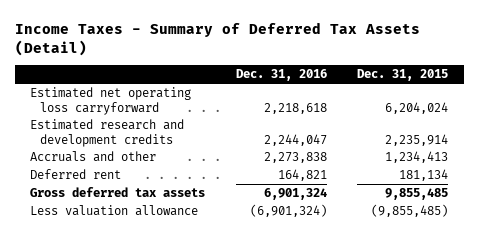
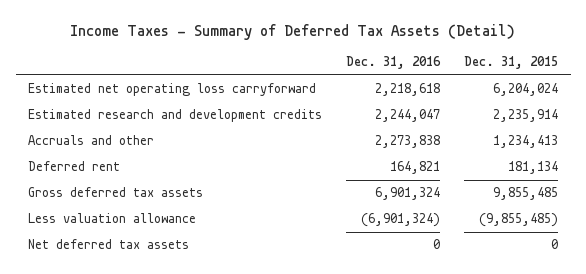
none -> [27,239,189,250] Net deferred tax assets

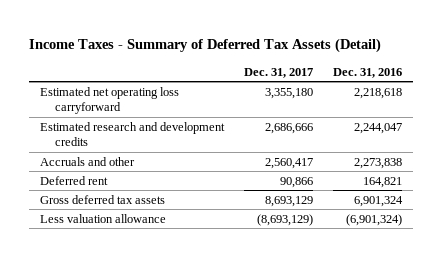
[464,56,559,70] Dec. 31, 2015 -> none
none -> [243,67,313,78] Dec. 31, 2017
[27,239,189,250] Net deferred tax assets -> none

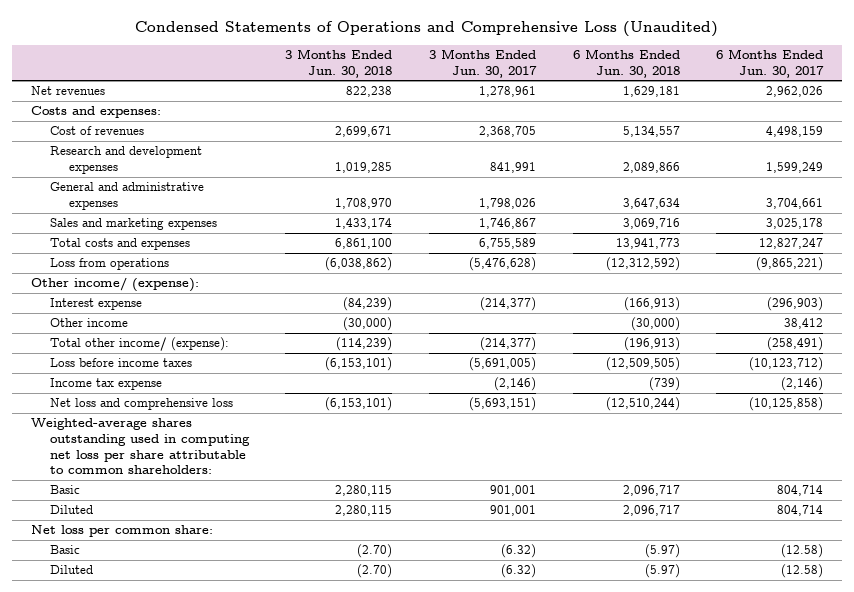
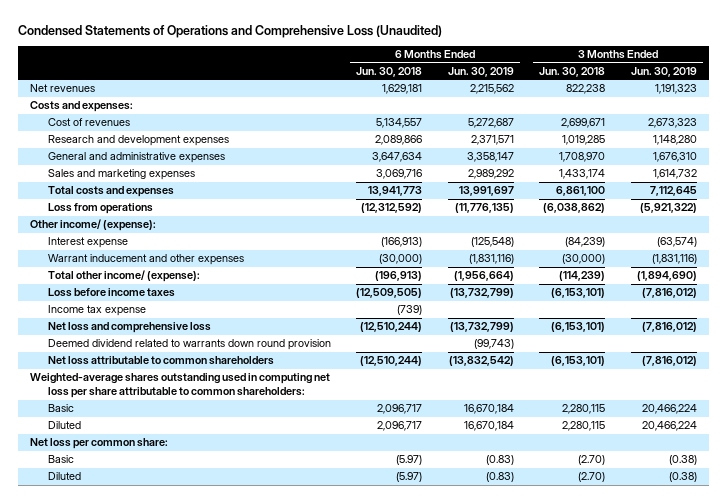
[428,48,537,78] 3 Months Ended Jun. 30, 2017 -> none
[716,48,825,78] 6 Months Ended Jun. 30, 2017 -> none
none -> [447,67,514,78] Jun. 30, 2019
none -> [630,67,697,78] Jun. 30, 2019
[49,318,128,328] Other income -> none
none -> [47,254,244,266] Warrant inducement and other expenses
none -> [47,339,331,351] Deemed dividend related to warrants down round provision
none -> [47,356,274,366] Net loss attributable to common shareholders

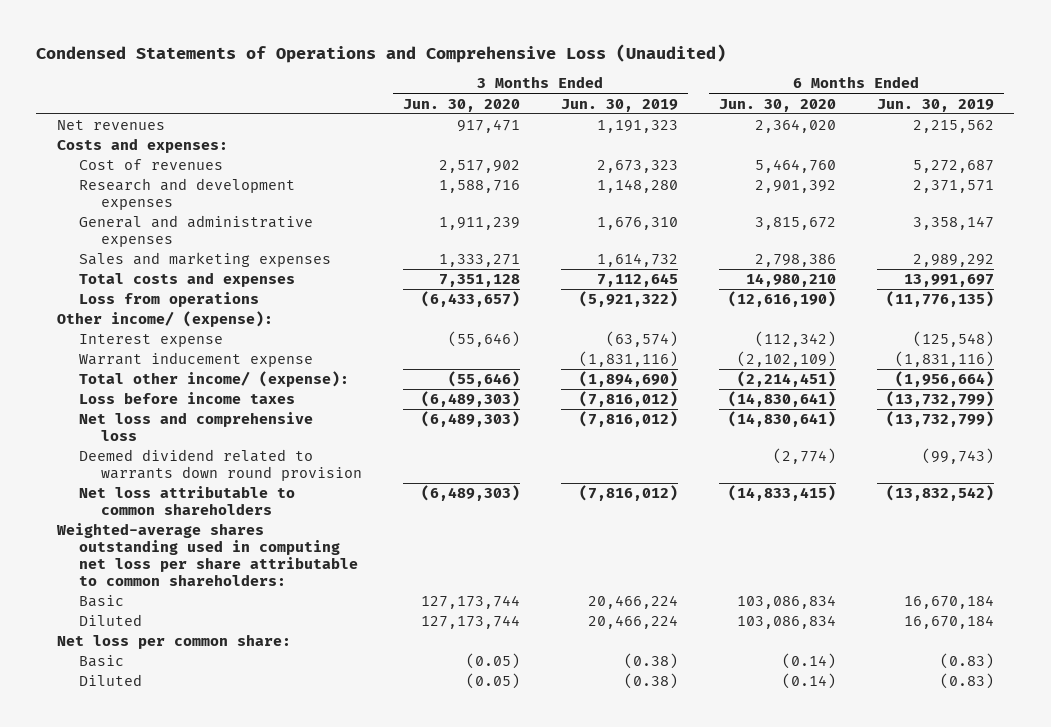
[356,67,423,78] Jun. 30, 2018 -> none
[539,67,606,78] Jun. 30, 2018 -> none
none -> [402,98,520,112] Jun. 30, 2020
none -> [718,98,836,112] Jun. 30, 2020
[47,254,244,266] Warrant inducement and other expenses -> [78,352,313,368] Warrant inducement expense
[47,305,146,317] Income tax expense -> none

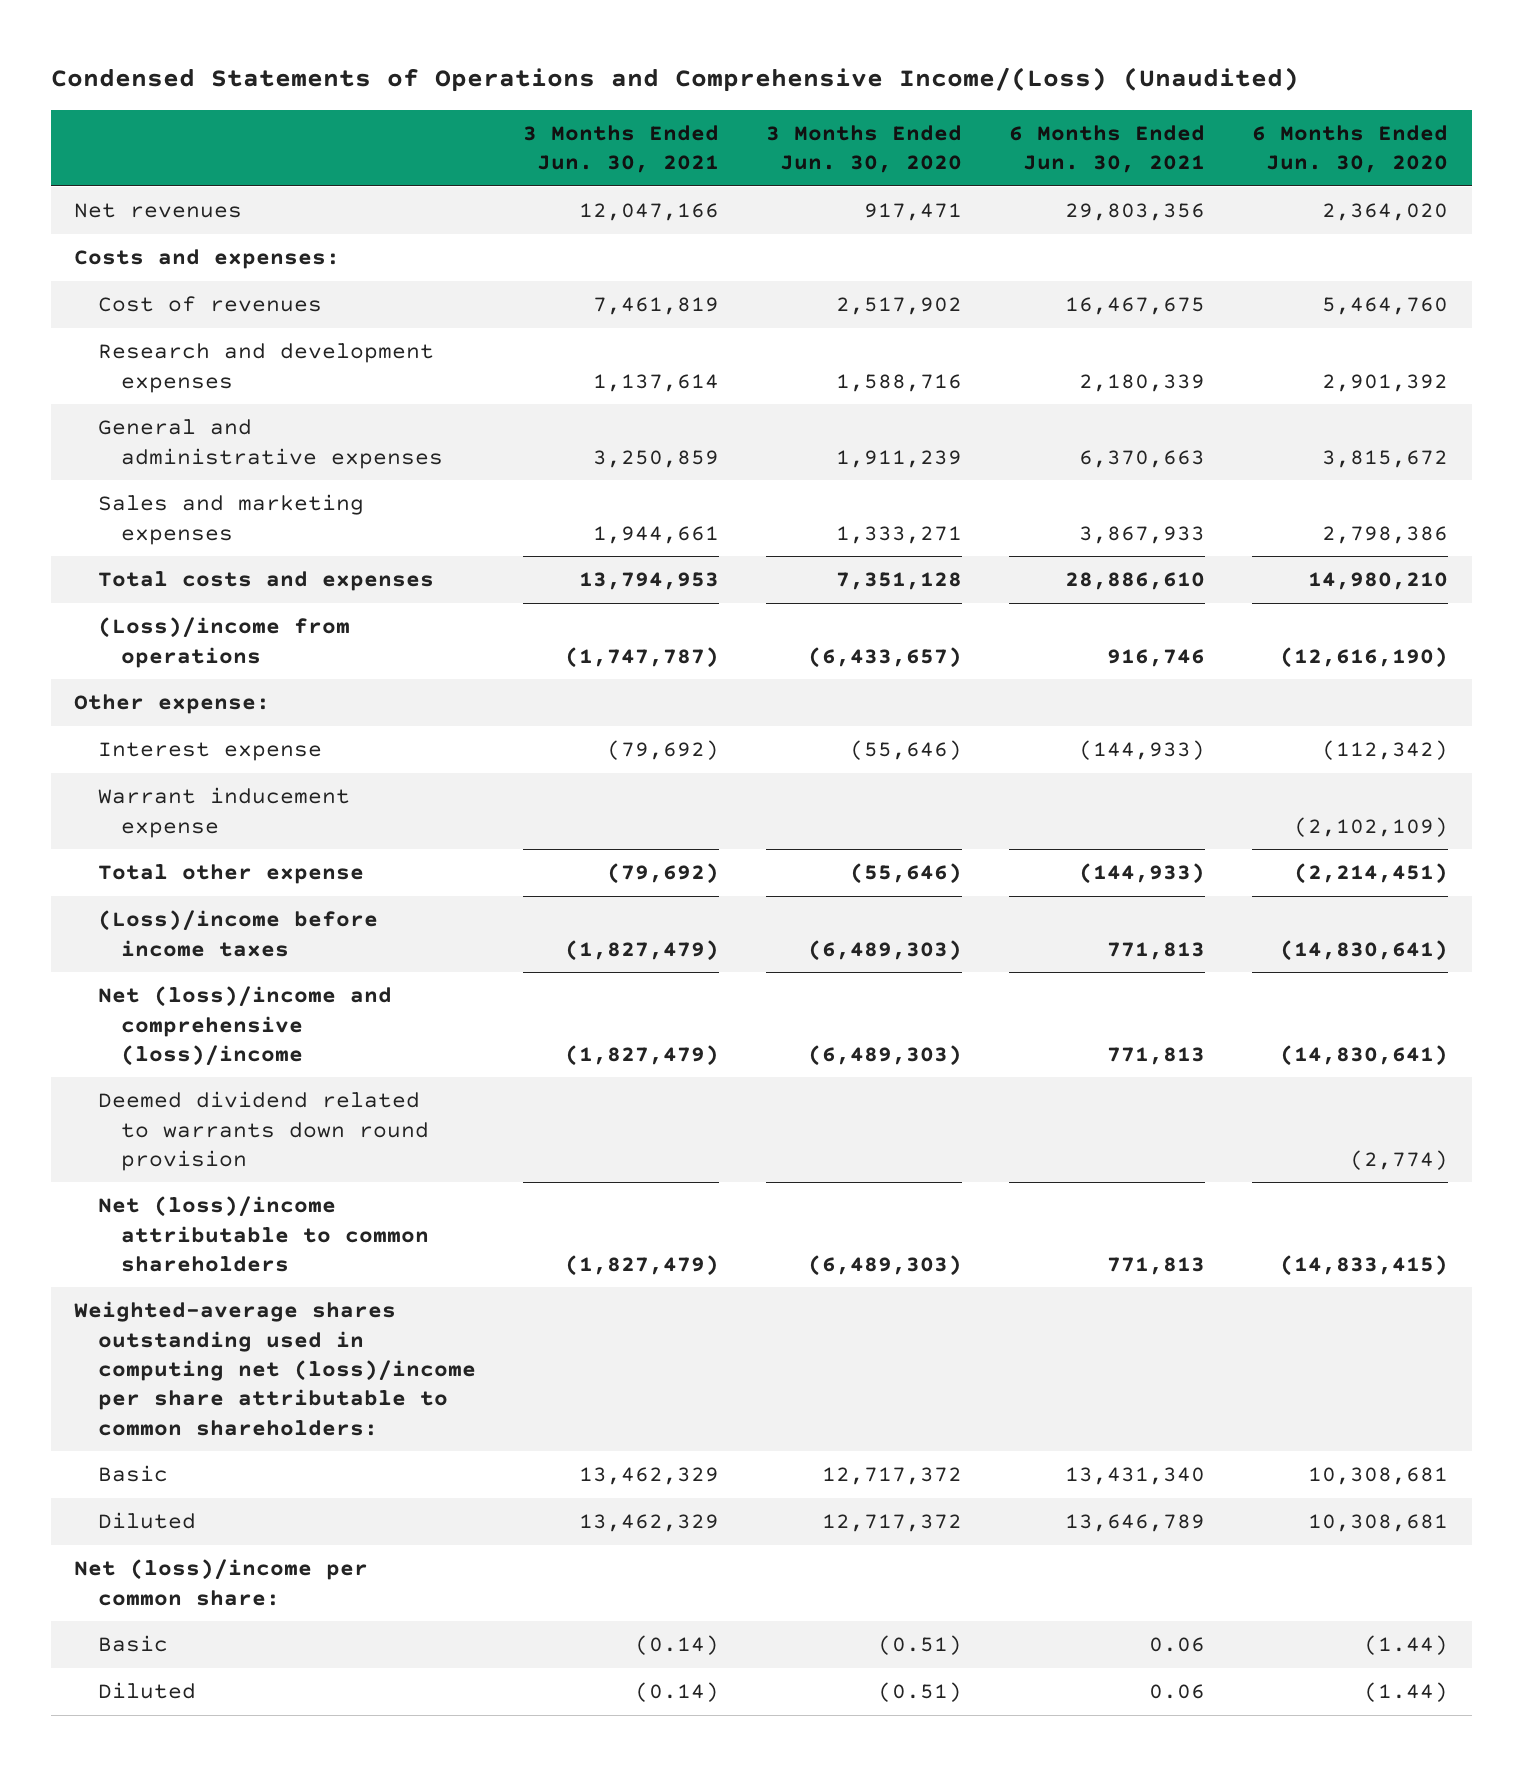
[36,43,727,63] Condensed Statements of Operations and Comprehensive Loss (Unaudited) -> [50,67,1299,93] Condensed Statements of Operations and Comprehensive Income/(Loss) (Unaudited)
[560,98,678,112] Jun. 30, 2019 -> none
[876,98,994,112] Jun. 30, 2019 -> none
none -> [522,124,719,174] 3 Months Ended Jun. 30, 2021
none -> [1008,124,1205,174] 6 Months Ended Jun. 30, 2021
[78,292,259,308] Loss from operations -> [97,617,350,668] (Loss)/income from operations
[56,311,273,328] Other income/ (expense): -> [74,694,271,715] Other expense:
[78,371,349,388] Total other income/ (expense): -> [97,864,364,885] Total other expense
[78,392,295,405] Loss before income taxes -> [97,910,378,957] (Loss)/income before income taxes
[78,412,313,442] Net loss and comprehensive loss -> [97,986,392,1066] Net (loss)/income and comprehensive (loss)/income
[78,486,295,516] Net loss attributable to common shareholders -> [97,1196,429,1272] Net (loss)/income attributable to common shareholders
[55,523,358,586] Weighted-average shares outstanding used in computing net loss per share attributable to common shareholders: -> [74,1301,476,1436] Weighted-average shares outstanding used in computing net (loss)/income per share attributable to common shareholders:
[420,595,520,610] 127,173,744 -> [821,1467,962,1486] 12,717,372
[736,595,836,610] 103,086,834 -> [1308,1467,1449,1486] 10,308,681
[420,615,520,630] 127,173,744 -> [821,1514,962,1533] 12,717,372
[736,615,836,630] 103,086,834 -> [1308,1514,1449,1533] 10,308,681
[56,634,291,650] Net loss per common share: -> [74,1559,369,1606] Net (loss)/income per common share:
[465,653,520,670] (0.05) -> [877,1635,962,1656] (0.51)
[781,653,836,670] (0.14) -> [1364,1635,1449,1656] (1.44)
[465,673,520,690] (0.05) -> [877,1682,962,1703] (0.51)
[781,673,836,690] (0.14) -> [1364,1682,1449,1703] (1.44)

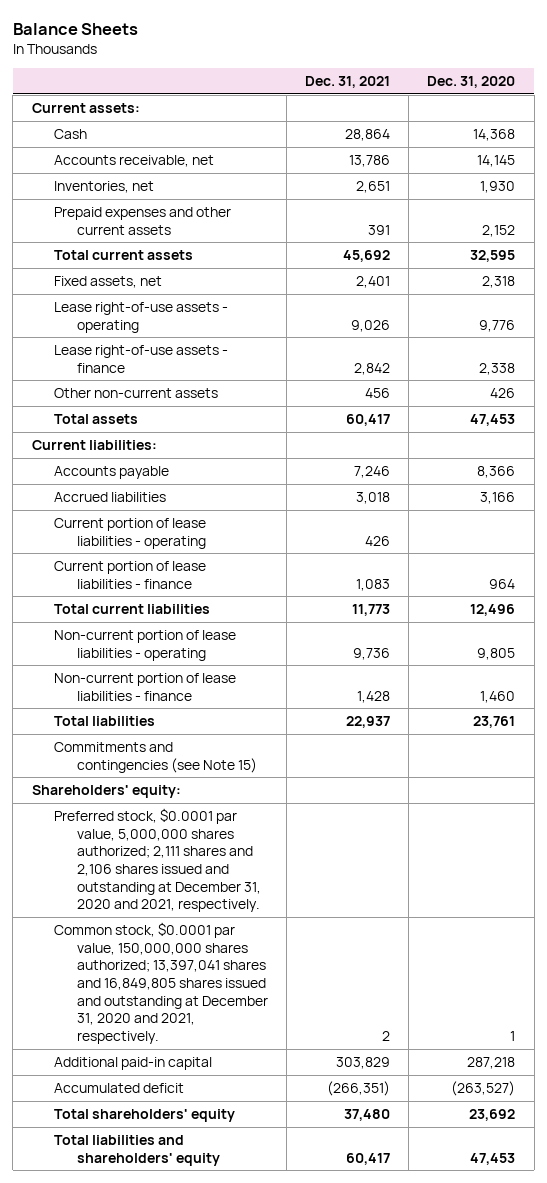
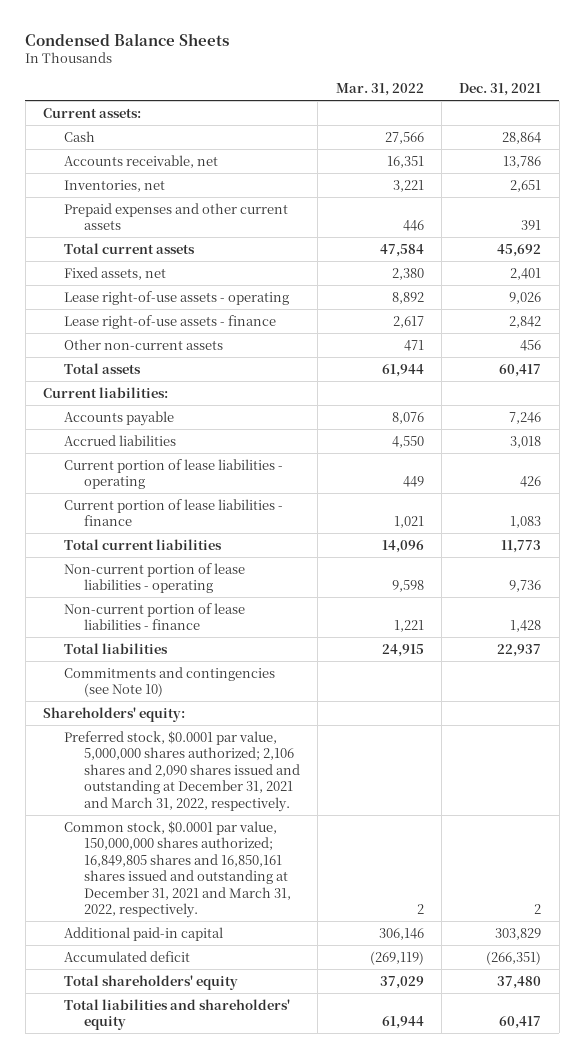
[12,22,138,35] Balance Sheets -> [25,32,230,46] Condensed Balance Sheets
[427,76,516,89] Dec. 31, 2020 -> none
none -> [335,83,424,97] Mar. 31, 2022
[54,742,257,773] Commitments and contingencies (see Note 15) -> [63,666,275,698] Commitments and contingencies (see Note 10)
[54,808,261,913] Preferred stock, $0.0001 par value, 5,000,000 shares authorized; 2,111 shares and 2,106 shares issued and outstanding at December 31, 2020 and 2021, respectively. -> [63,730,300,812] Preferred stock, $0.0001 par value, 5,000,000 shares authorized; 2,106 shares and 2,090 shares issued and outstanding at December 31, 2021 and March 31, 2022, respectively.
[54,922,268,1044] Common stock, $0.0001 par value, 150,000,000 shares authorized; 13,397,041 shares and 16,849,805 shares issued and outstanding at December 31, 2020 and 2021, respectively. -> [63,820,291,919] Common stock, $0.0001 par value, 150,000,000 shares authorized; 16,849,805 shares and 16,850,161 shares issued and outstanding at December 31, 2021 and March 31, 2022, respectively.

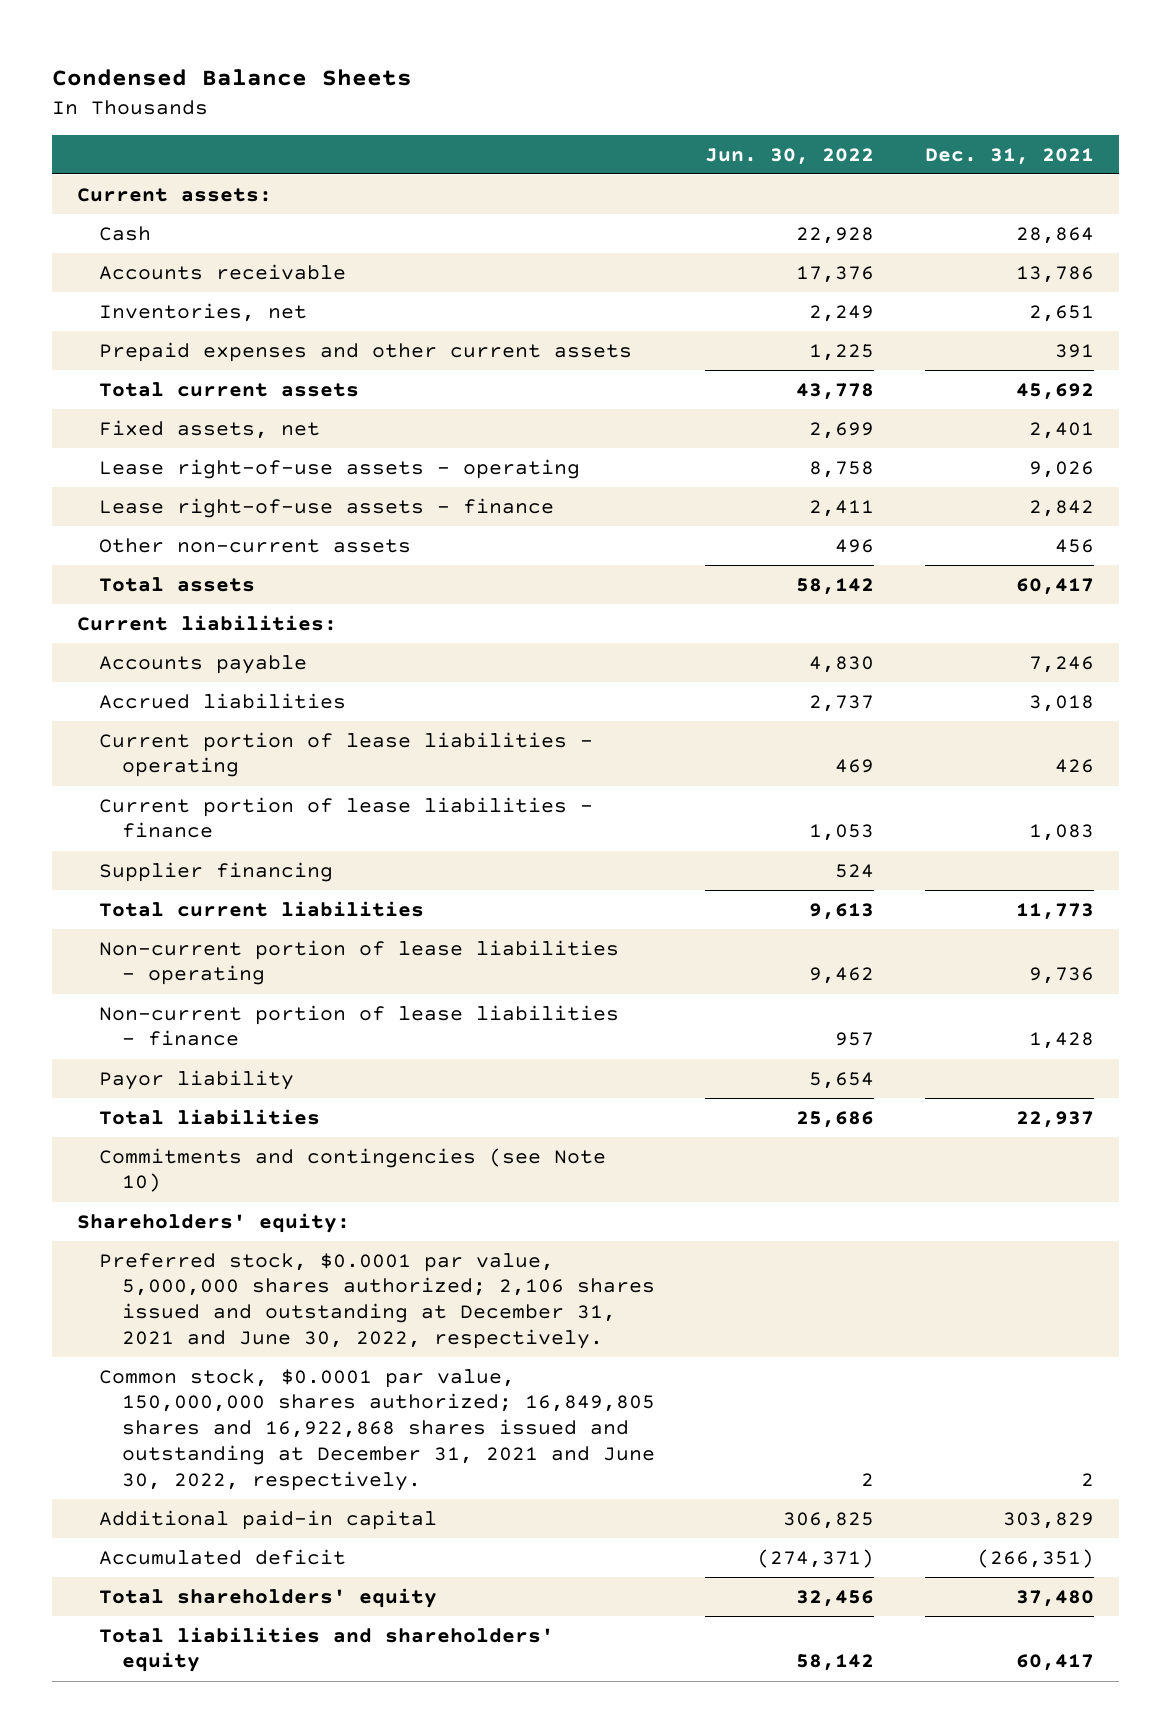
[335,83,424,97] Mar. 31, 2022 -> none
none -> [705,147,875,165] Jun. 30, 2022
[63,154,218,168] Accounts receivable, net -> [99,263,347,280] Accounts receivable
none -> [99,861,334,882] Supplier financing
none -> [99,1069,295,1090] Payor liability
[63,730,300,812] Preferred stock, $0.0001 par value, 5,000,000 shares authorized; 2,106 shares and 2,090 shares issued and outstanding at December 31, 2021 and March 31, 2022, respectively. -> [99,1252,655,1350] Preferred stock, $0.0001 par value, 5,000,000 shares authorized; 2,106 shares issued and outstanding at December 31, 2021 and June 30, 2022, respectively.
[63,820,291,919] Common stock, $0.0001 par value, 150,000,000 shares authorized; 16,849,805 shares and 16,850,161 shares issued and outstanding at December 31, 2021 and March 31, 2022, respectively. -> [99,1368,655,1491] Common stock, $0.0001 par value, 150,000,000 shares authorized; 16,849,805 shares and 16,922,868 shares issued and outstanding at December 31, 2021 and June 30, 2022, respectively.

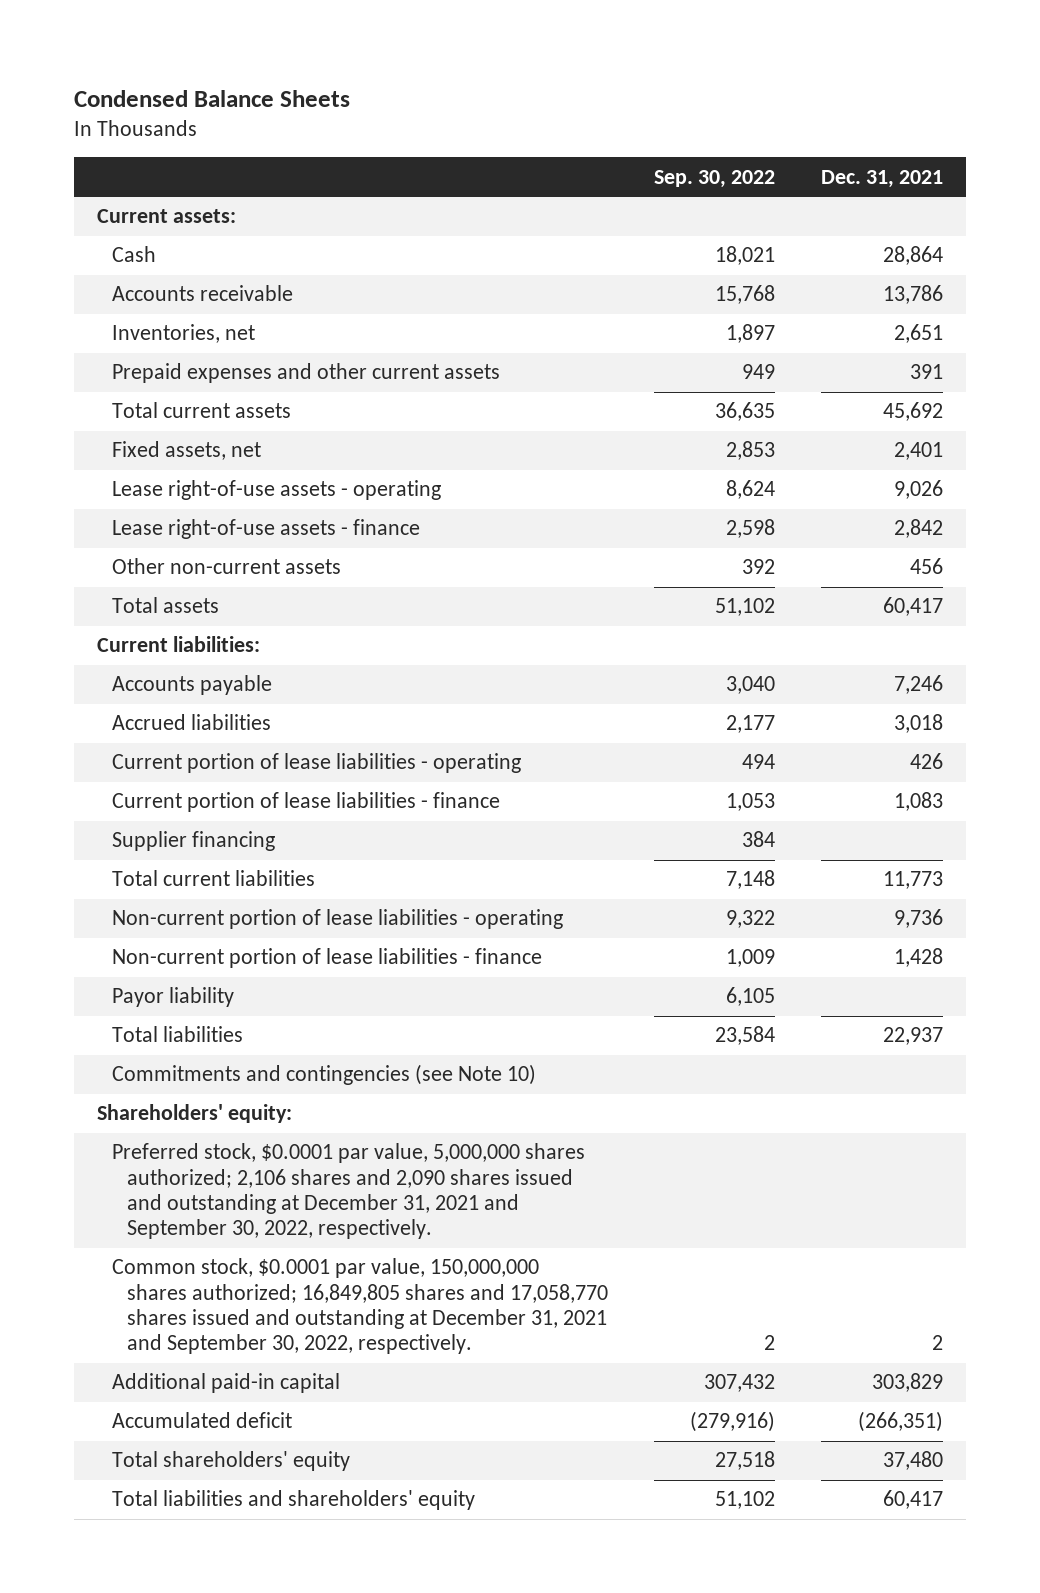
[705,147,875,165] Jun. 30, 2022 -> none
none -> [654,169,776,188] Sep. 30, 2022
[99,1252,655,1350] Preferred stock, $0.0001 par value, 5,000,000 shares authorized; 2,106 shares issued and outstanding at December 31, 2021 and June 30, 2022, respectively. -> [111,1143,585,1240] Preferred stock, $0.0001 par value, 5,000,000 shares authorized; 2,106 shares and 2,090 shares issued and outstanding at December 31, 2021 and September 30, 2022, respectively.
[99,1368,655,1491] Common stock, $0.0001 par value, 150,000,000 shares authorized; 16,849,805 shares and 16,922,868 shares issued and outstanding at December 31, 2021 and June 30, 2022, respectively. -> [111,1258,609,1355] Common stock, $0.0001 par value, 150,000,000 shares authorized; 16,849,805 shares and 17,058,770 shares issued and outstanding at December 31, 2021 and September 30, 2022, respectively.

